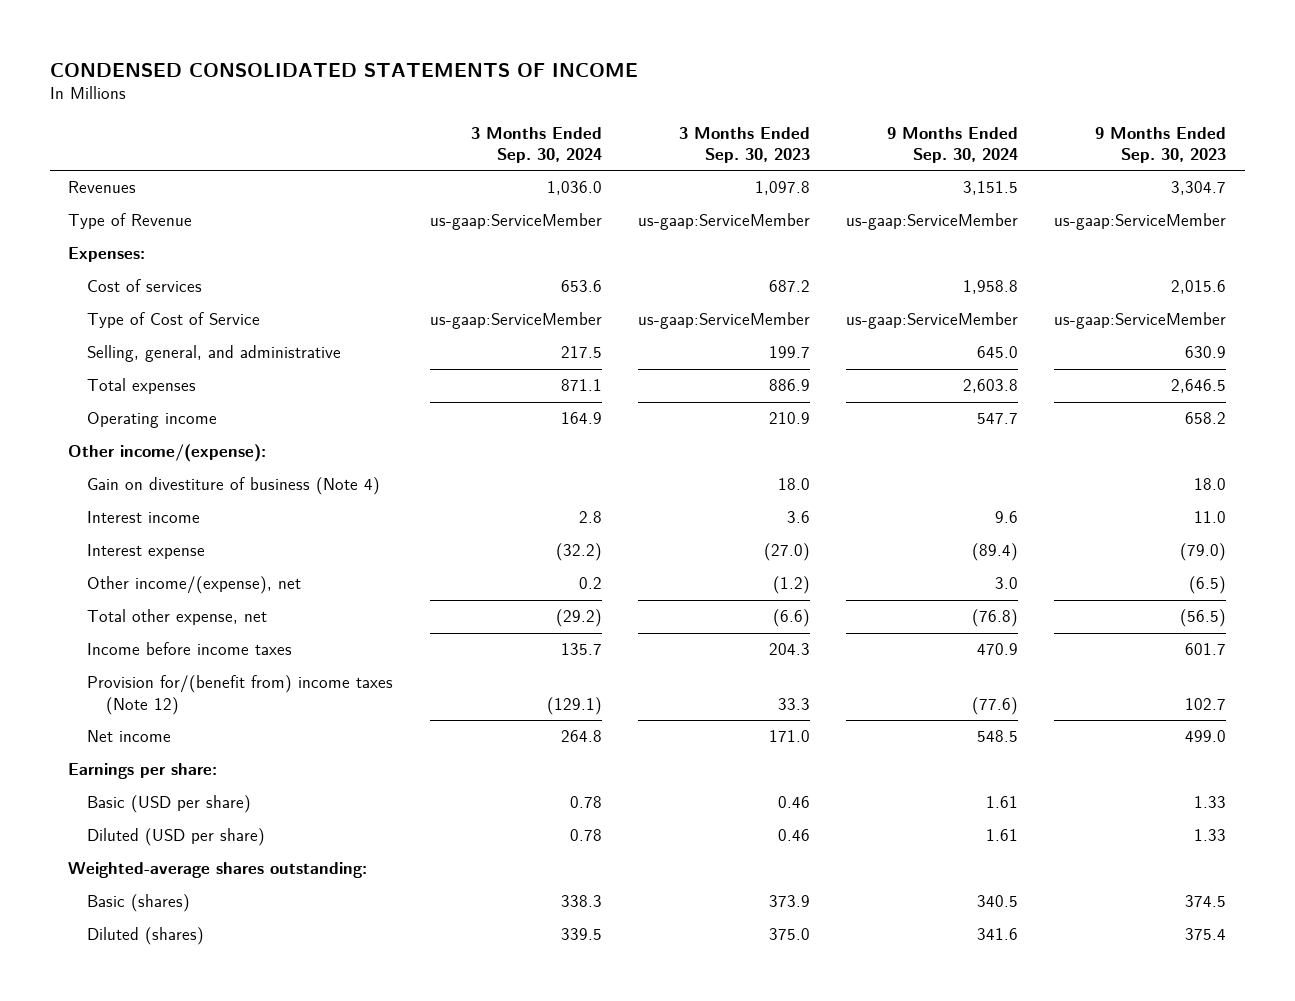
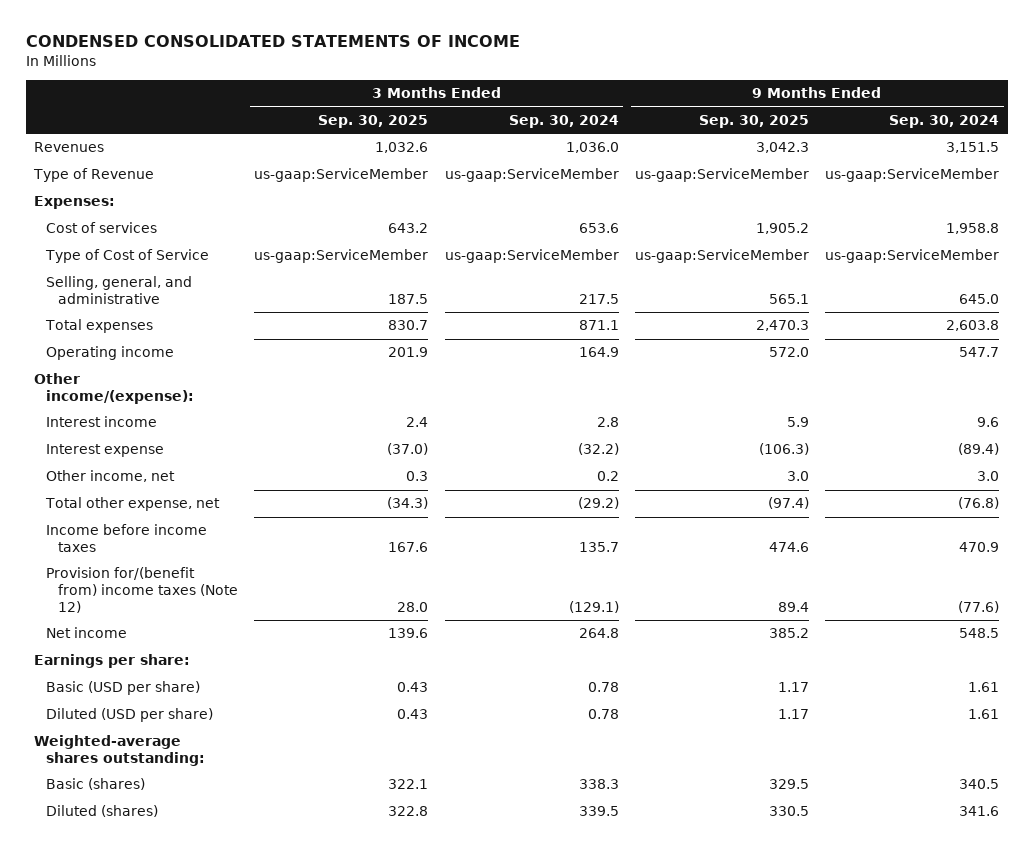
[678,126,810,163] 3 Months Ended Sep. 30, 2023 -> none
[1095,126,1227,163] 9 Months Ended Sep. 30, 2023 -> none
none -> [318,114,429,128] Sep. 30, 2025
none -> [699,114,810,128] Sep. 30, 2025
[87,477,381,496] Gain on divestiture of business (Note 4) -> none
[87,576,302,595] Other income/(expense), net -> [46,470,176,483] Other income, net

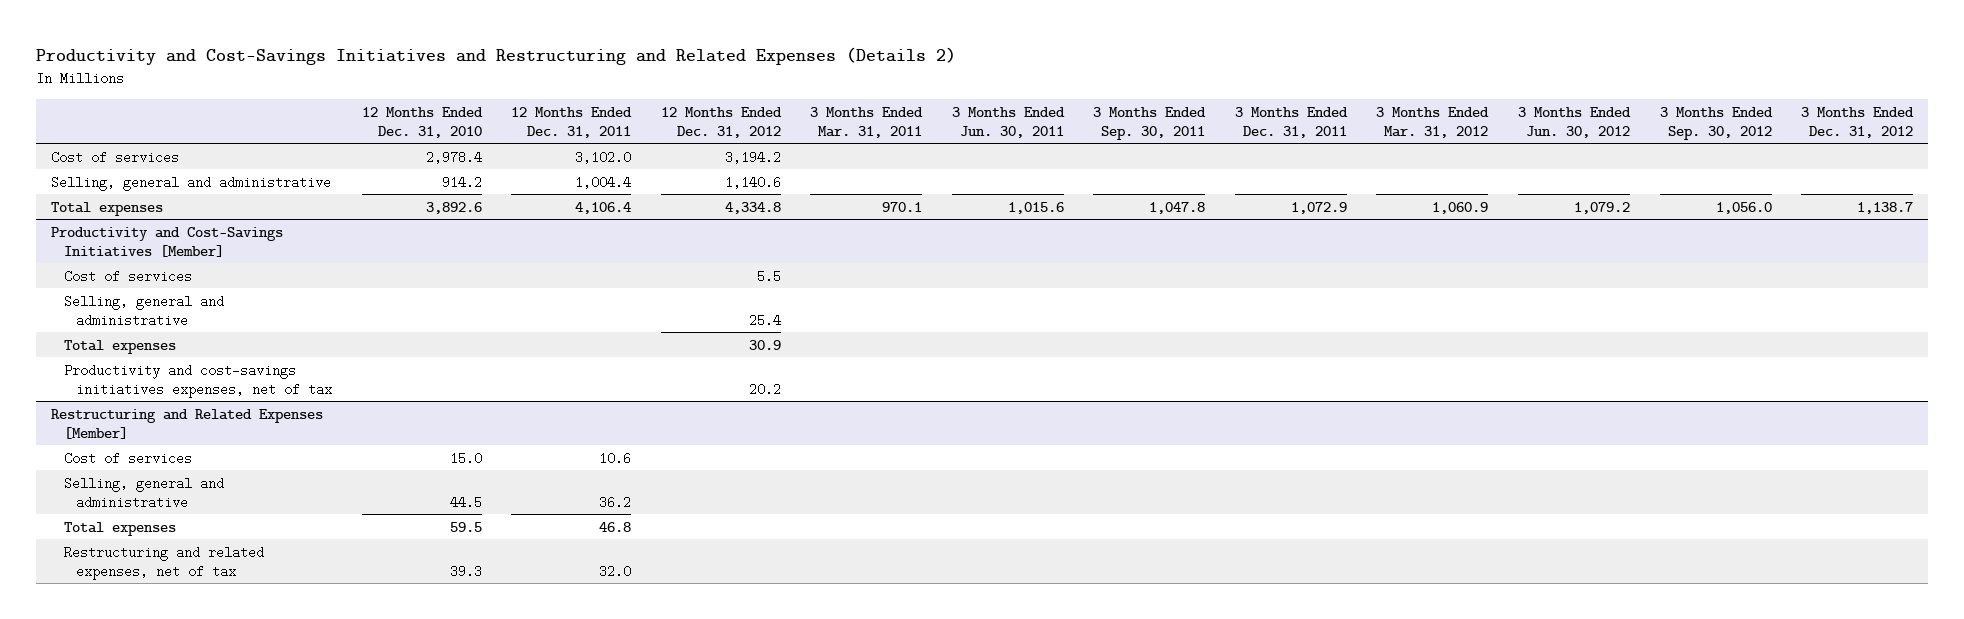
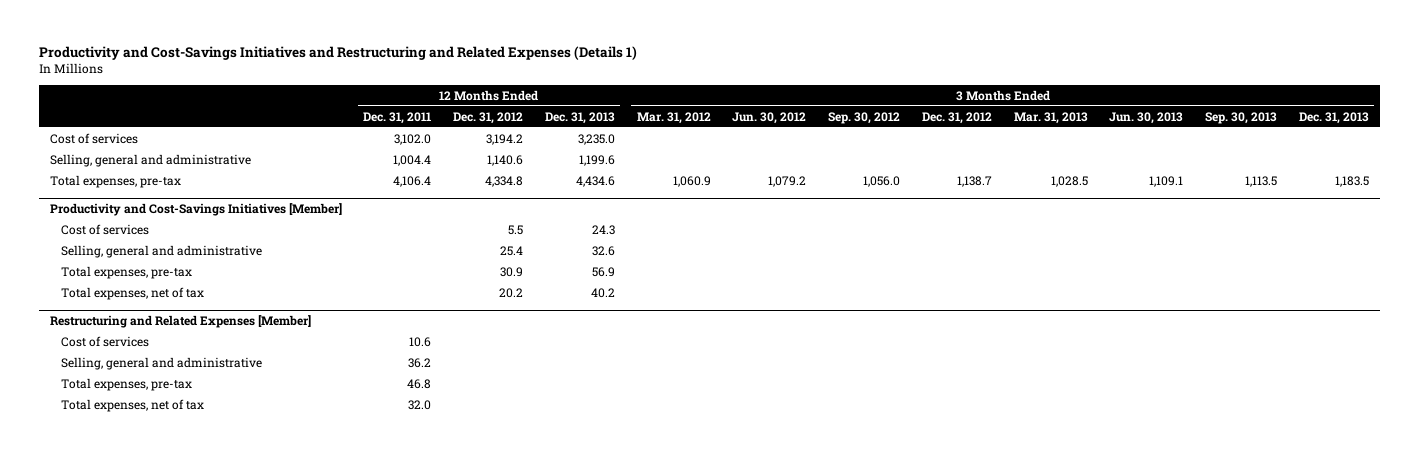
[36,47,957,66] Productivity and Cost-Savings Initiatives and Restructuring and Related Expenses (Details 2) -> [38,46,637,61] Productivity and Cost-Savings Initiatives and Restructuring and Related Expenses (Details 1)
[361,106,483,138] 12 Months Ended Dec. 31, 2010 -> none
[810,106,924,138] 3 Months Ended Mar. 31, 2011 -> none
[951,106,1065,138] 3 Months Ended Jun. 30, 2011 -> none
[1093,106,1207,140] 3 Months Ended Sep. 30, 2011 -> none
[1234,106,1348,138] 3 Months Ended Dec. 31, 2011 -> none
none -> [544,111,615,124] Dec. 31, 2013
none -> [1013,111,1088,124] Mar. 31, 2013
none -> [1109,111,1184,124] Jun. 30, 2013
none -> [1204,111,1277,124] Sep. 30, 2013
none -> [1298,111,1369,124] Dec. 31, 2013
[50,201,163,216] Total expenses -> [49,174,181,188] Total expenses, pre-tax
[63,339,176,354] Total expenses -> [60,265,192,279] Total expenses, pre-tax
[63,363,333,398] Productivity and cost-savings initiatives expenses, net of tax -> [60,286,204,300] Total expenses, net of tax
[63,521,176,536] Total expenses -> [60,377,192,391] Total expenses, pre-tax
[63,545,264,580] Restructuring and related expenses, net of tax -> [60,398,204,412] Total expenses, net of tax

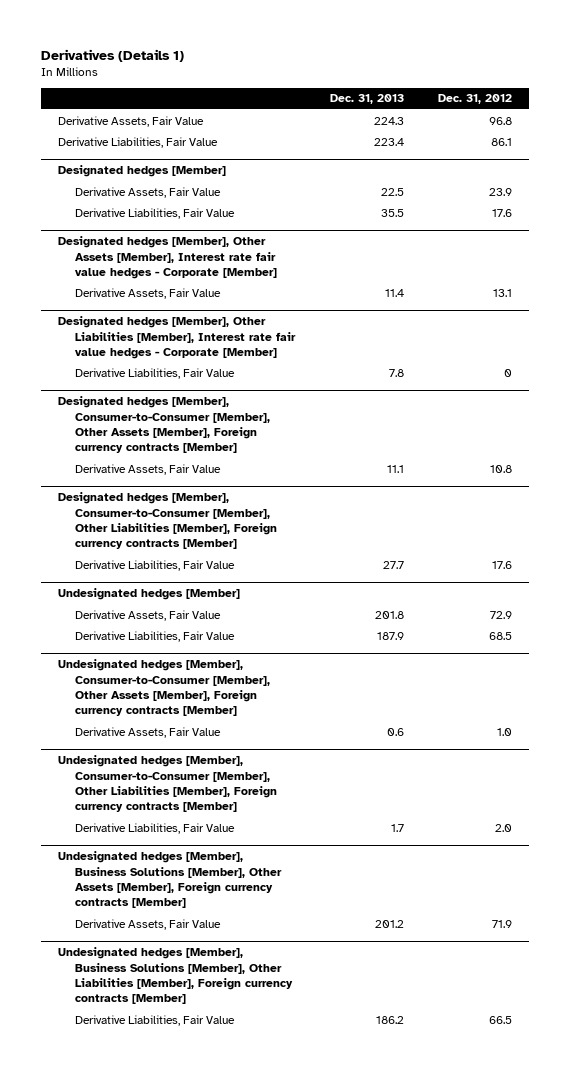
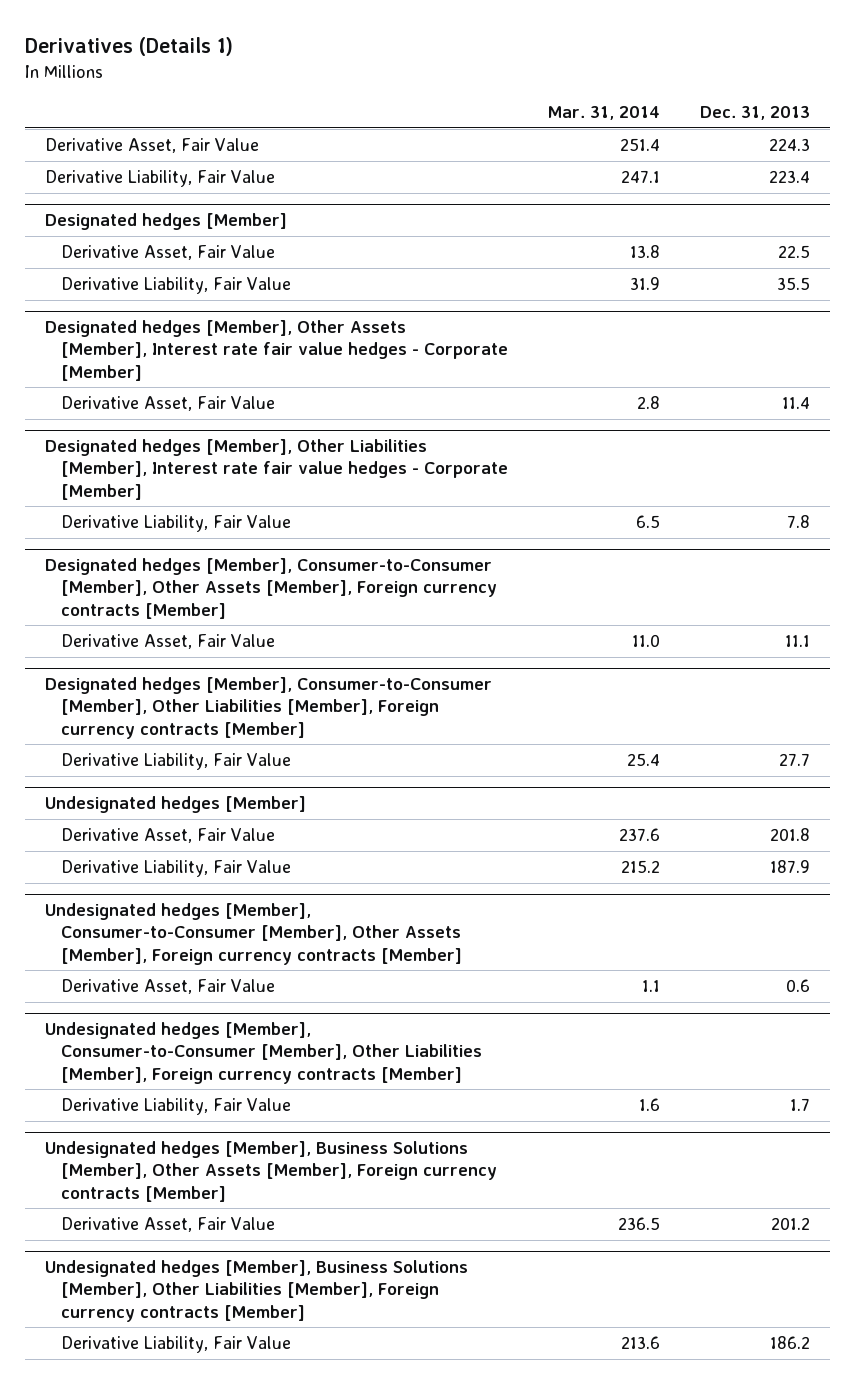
[437,94,512,105] Dec. 31, 2012 -> none
none -> [547,106,661,121] Mar. 31, 2014
[58,115,205,127] Derivative Assets, Fair Value -> [44,138,259,154] Derivative Asset, Fair Value
[58,136,219,148] Derivative Liabilities, Fair Value -> [44,170,275,188] Derivative Liability, Fair Value
[75,186,222,198] Derivative Assets, Fair Value -> [60,245,275,261] Derivative Asset, Fair Value
[75,207,236,219] Derivative Liabilities, Fair Value -> [60,277,291,295] Derivative Liability, Fair Value
[75,287,222,299] Derivative Assets, Fair Value -> [60,396,275,412] Derivative Asset, Fair Value
[75,367,236,379] Derivative Liabilities, Fair Value -> [60,515,291,533] Derivative Liability, Fair Value
[75,463,222,475] Derivative Assets, Fair Value -> [60,634,275,650] Derivative Asset, Fair Value
[75,559,236,571] Derivative Liabilities, Fair Value -> [60,753,291,771] Derivative Liability, Fair Value
[75,609,222,621] Derivative Assets, Fair Value -> [60,828,275,844] Derivative Asset, Fair Value
[75,630,236,642] Derivative Liabilities, Fair Value -> [60,860,291,878] Derivative Liability, Fair Value
[75,726,222,738] Derivative Assets, Fair Value -> [60,979,275,995] Derivative Asset, Fair Value
[75,822,236,834] Derivative Liabilities, Fair Value -> [60,1098,291,1116] Derivative Liability, Fair Value
[75,918,222,930] Derivative Assets, Fair Value -> [60,1217,275,1233] Derivative Asset, Fair Value
[75,1014,236,1026] Derivative Liabilities, Fair Value -> [60,1336,291,1354] Derivative Liability, Fair Value

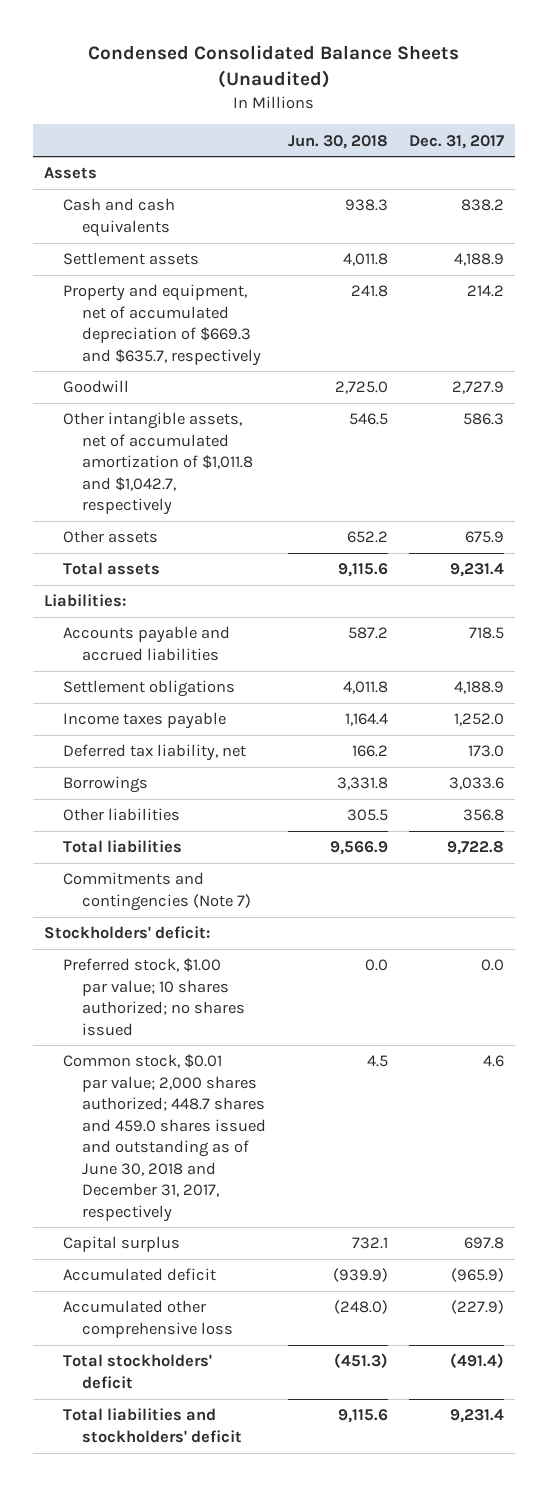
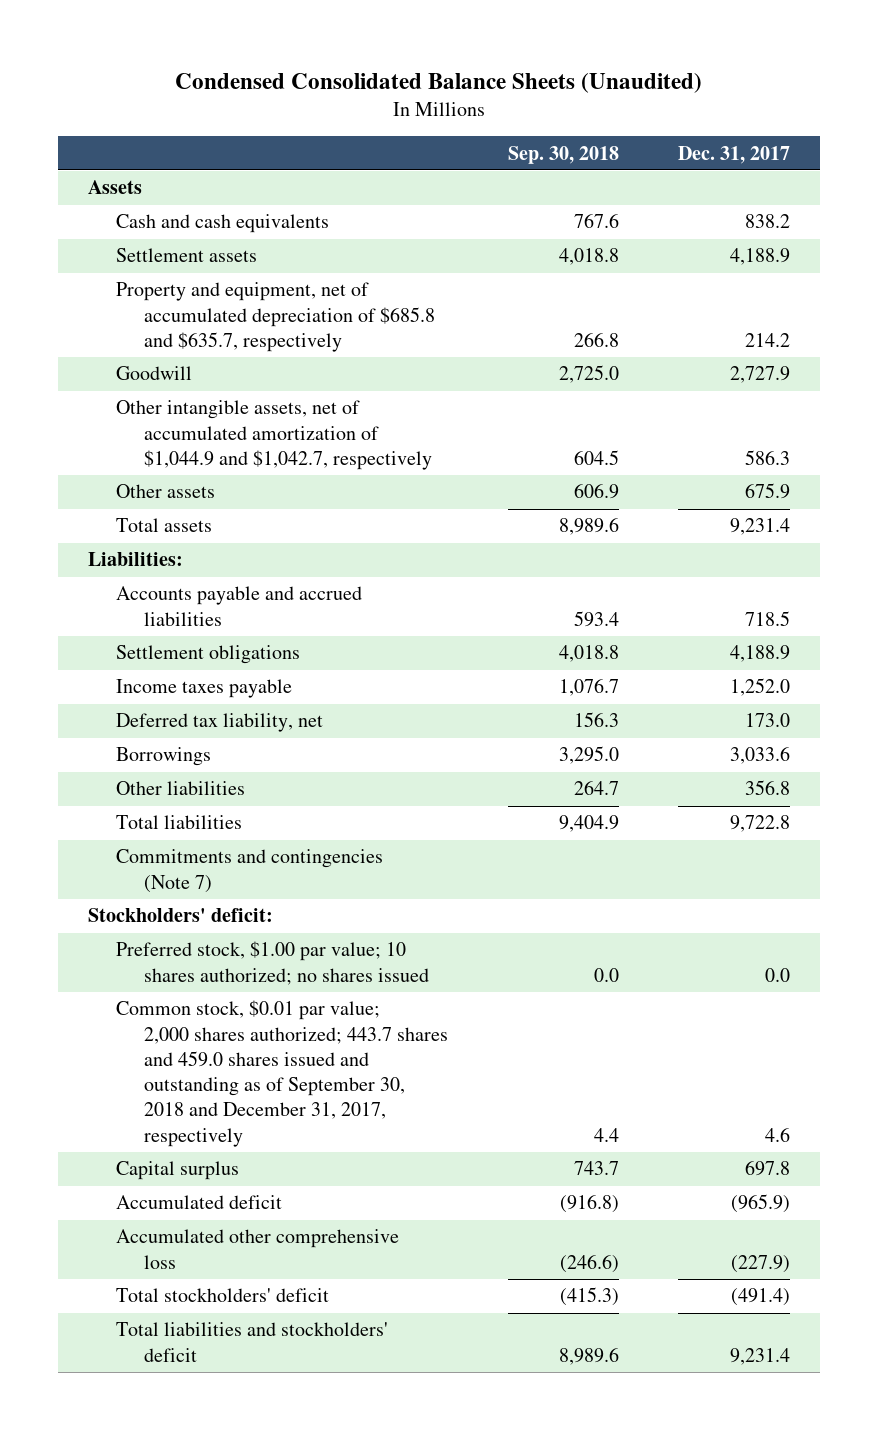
[287,134,388,149] Jun. 30, 2018 -> none
none -> [507,145,619,164] Sep. 30, 2018
[62,284,262,366] Property and equipment, net of accumulated depreciation of $669.3 and $635.7, respectively -> [116,282,436,352] Property and equipment, net of accumulated depreciation of $685.8 and $635.7, respectively
[62,412,254,516] Other intangible assets, net of accumulated amortization of $1,011.8 and $1,042.7, respectively -> [116,400,433,470] Other intangible assets, net of accumulated amortization of $1,044.9 and $1,042.7, respectively
[62,1054,267,1222] Common stock, $0.01 par value; 2,000 shares authorized; 448.7 shares and 459.0 shares issued and outstanding as of June 30, 2018 and December 31, 2017, respectively -> [116,1000,449,1147] Common stock, $0.01 par value; 2,000 shares authorized; 443.7 shares and 459.0 shares issued and outstanding as of September 30, 2018 and December 31, 2017, respectively

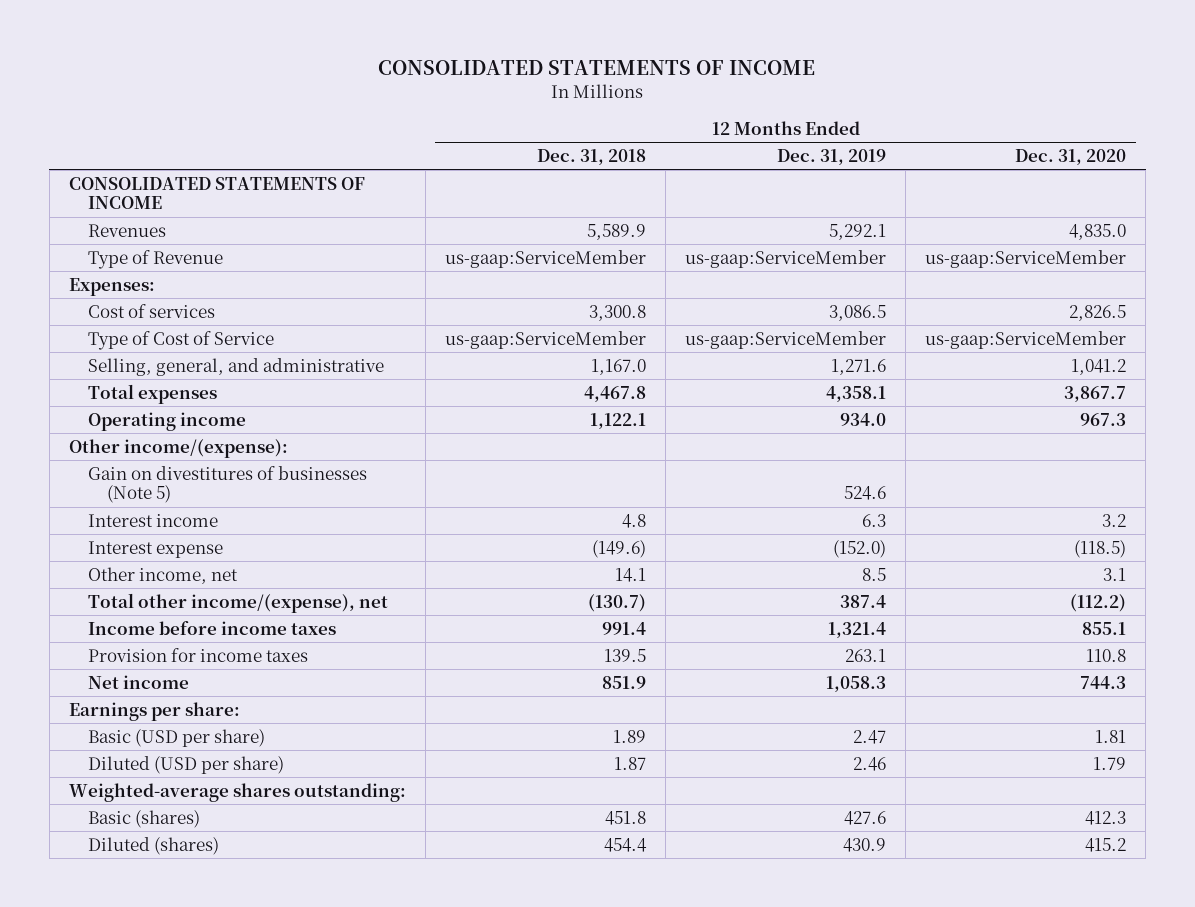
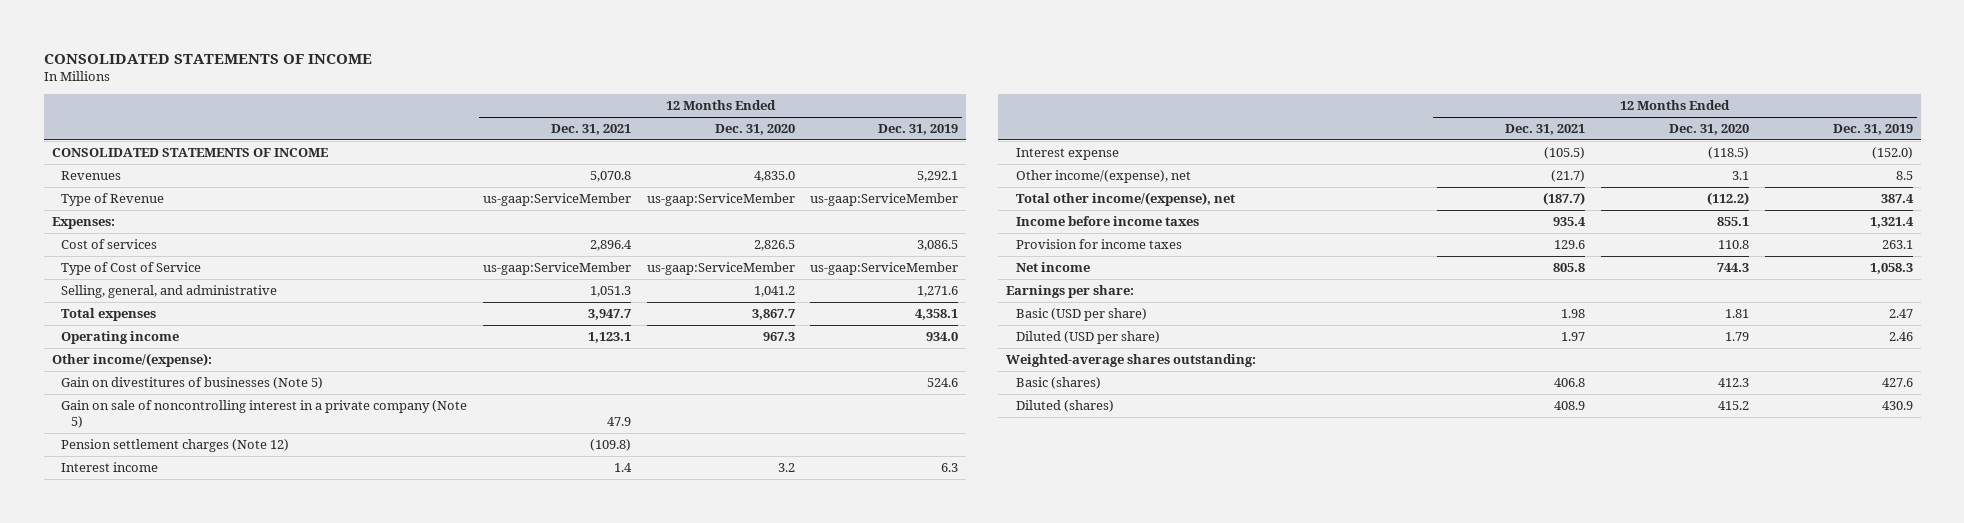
[536,148,646,165] Dec. 31, 2018 -> none
none -> [550,124,631,136] Dec. 31, 2021
none -> [61,399,468,429] Gain on sale of noncontrolling interest in a private company (Note 5)
none -> [61,438,290,452] Pension settlement charges (Note 12)
[87,566,238,584] Other income, net -> [1015,169,1191,183] Other income/(expense), net

